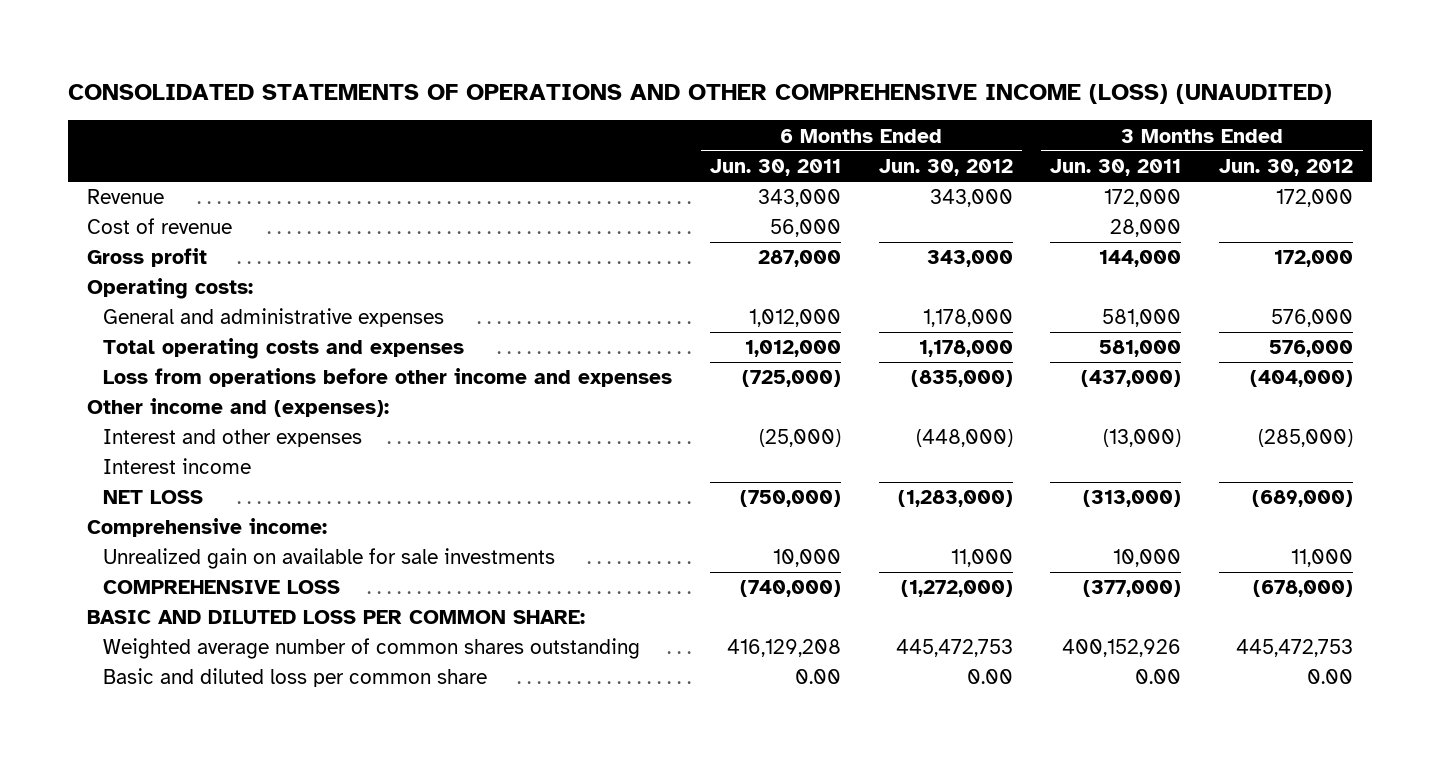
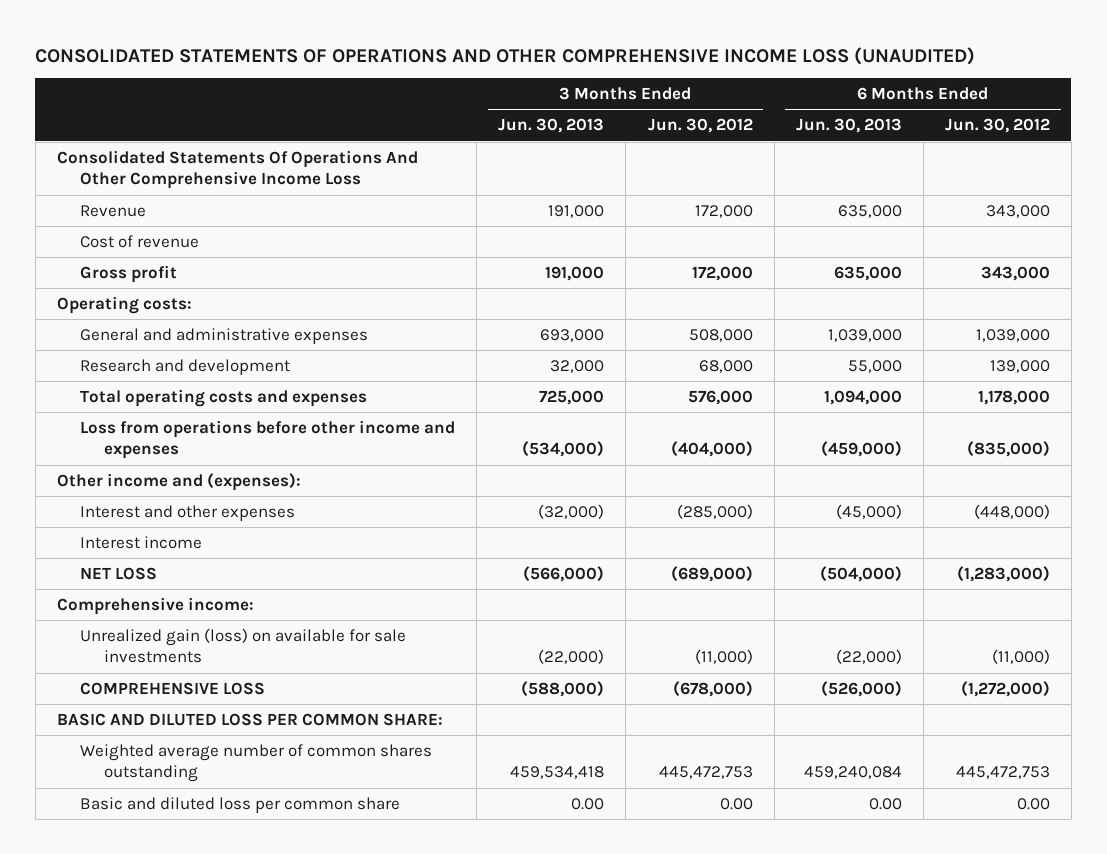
[68,84,1333,105] CONSOLIDATED STATEMENTS OF OPERATIONS AND OTHER COMPREHENSIVE INCOME (LOSS) (UNAUDITED) -> [35,46,976,65] CONSOLIDATED STATEMENTS OF OPERATIONS AND OTHER COMPREHENSIVE INCOME LOSS (UNAUDITED)
[709,159,841,177] Jun. 30, 2011 -> none
[1050,159,1182,177] Jun. 30, 2011 -> none
none -> [498,118,605,134] Jun. 30, 2013
none -> [795,118,902,134] Jun. 30, 2013
none -> [56,149,418,190] Consolidated Statements Of Operations And Other Comprehensive Income Loss
[922,309,1013,328] 1,178,000 -> [975,328,1050,342] 1,039,000
[1271,309,1354,328] 576,000 -> [688,328,753,342] 508,000
none -> [80,358,291,375] Research and development
[103,548,556,570] Unrealized gain on available for sale investments -> [80,627,407,664] Unrealized gain (loss) on available for sale investments
[950,549,1013,568] 11,000 -> [991,649,1050,665] (11,000)
[1291,549,1354,568] 11,000 -> [694,649,753,665] (11,000)

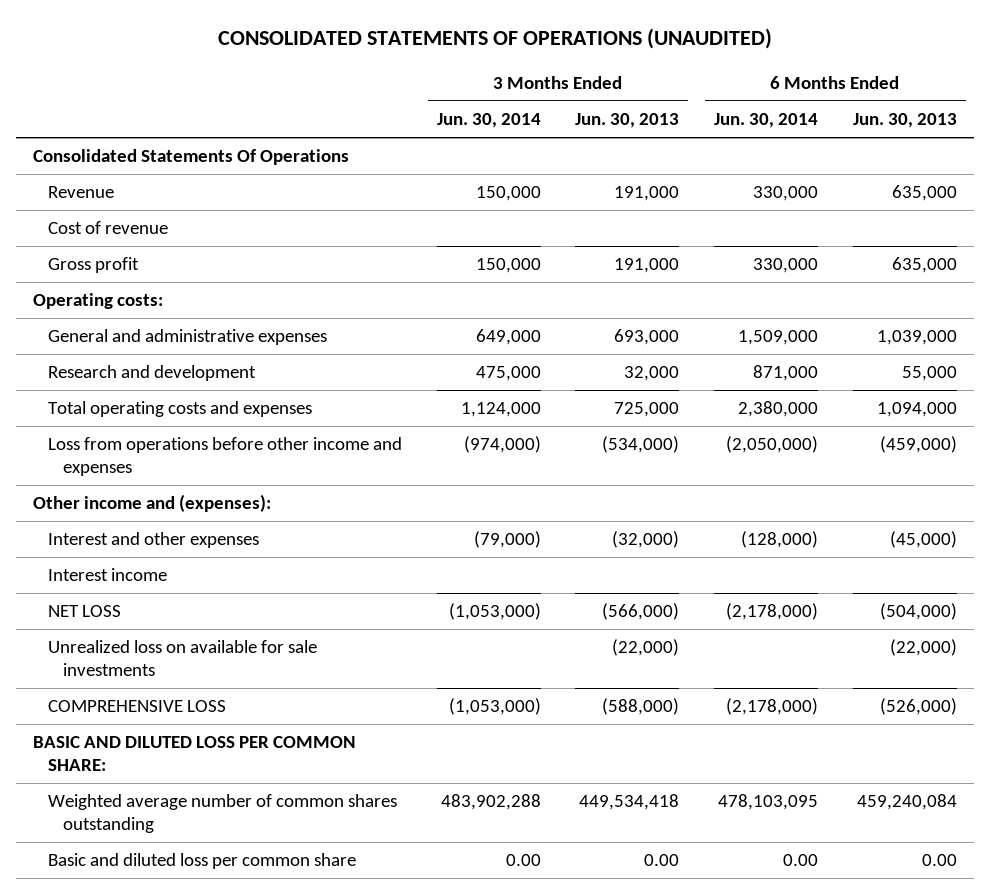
[35,46,976,65] CONSOLIDATED STATEMENTS OF OPERATIONS AND OTHER COMPREHENSIVE INCOME LOSS (UNAUDITED) -> [218,28,773,50] CONSOLIDATED STATEMENTS OF OPERATIONS (UNAUDITED)
[647,118,753,134] Jun. 30, 2012 -> none
[944,118,1050,134] Jun. 30, 2012 -> none
none -> [436,113,541,129] Jun. 30, 2014
none -> [714,113,819,129] Jun. 30, 2014
[56,149,418,190] Consolidated Statements Of Operations And Other Comprehensive Income Loss -> none
none -> [33,149,350,166] Consolidated Statements Of Operations
[56,596,254,615] Comprehensive income: -> none
[80,627,407,664] Unrealized gain (loss) on available for sale investments -> [47,640,317,676] Unrealized loss on available for sale investments
[510,766,605,780] 459,534,418 -> [579,794,680,811] 449,534,418

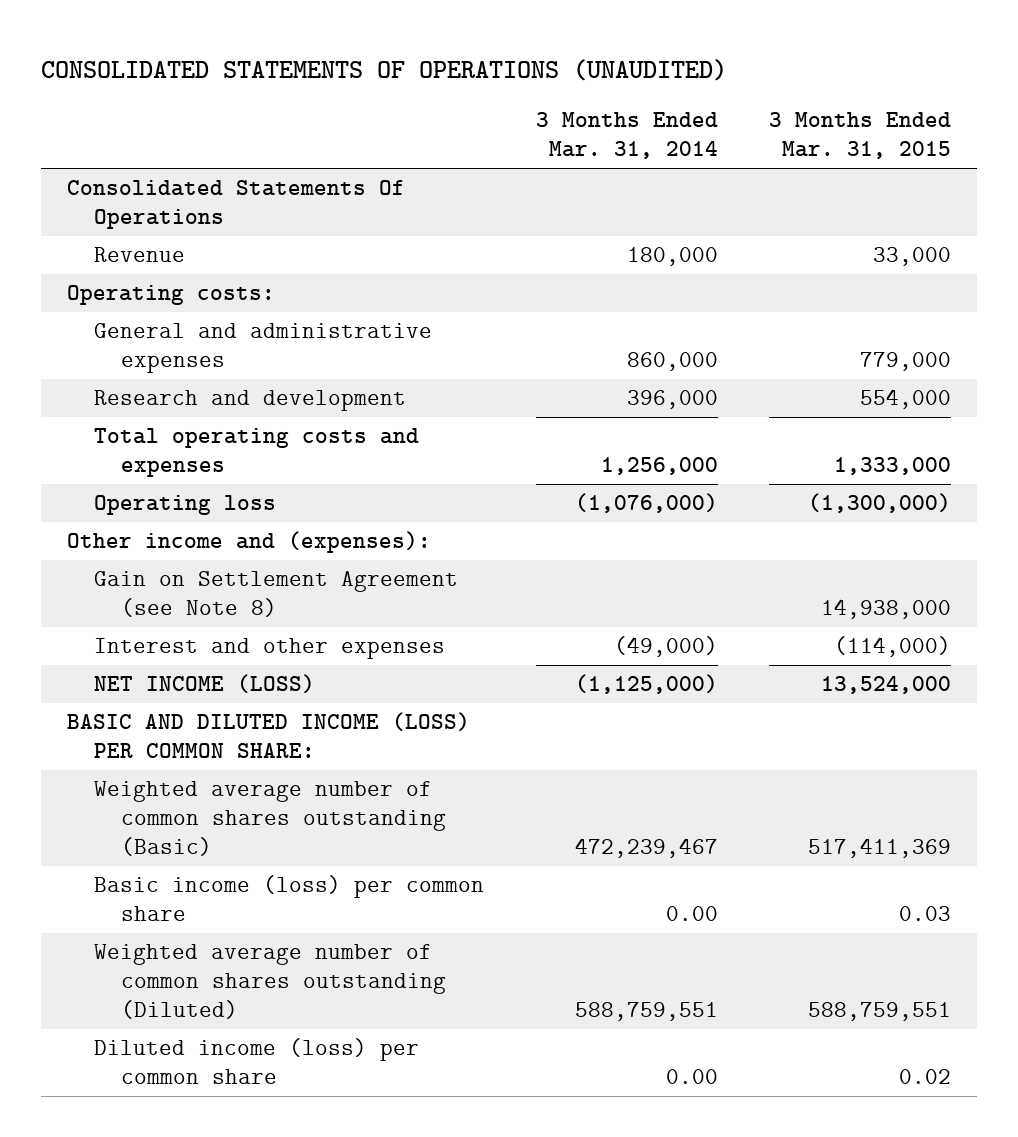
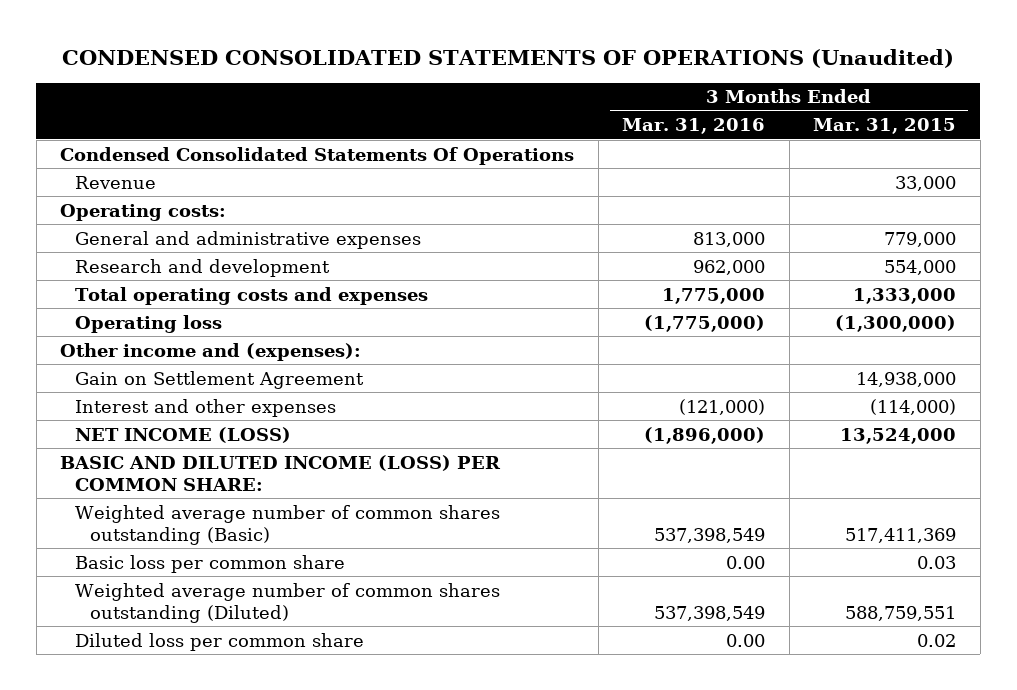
[41,58,728,81] CONSOLIDATED STATEMENTS OF OPERATIONS (UNAUDITED) -> [62,48,955,68] CONDENSED CONSOLIDATED STATEMENTS OF OPERATIONS (Unaudited)
[535,112,718,160] 3 Months Ended Mar. 31, 2014 -> none
none -> [622,118,766,135] Mar. 31, 2016
[66,180,405,230] Consolidated Statements Of Operations -> [60,146,575,165] Condensed Consolidated Statements Of Operations
[94,571,459,618] Gain on Settlement Agreement (see Note 8) -> [75,370,365,389] Gain on Settlement Agreement
[94,875,485,922] Basic income (loss) per common share -> [75,554,346,573] Basic loss per common share
[94,1038,420,1085] Diluted income (loss) per common share -> [75,632,365,651] Diluted loss per common share

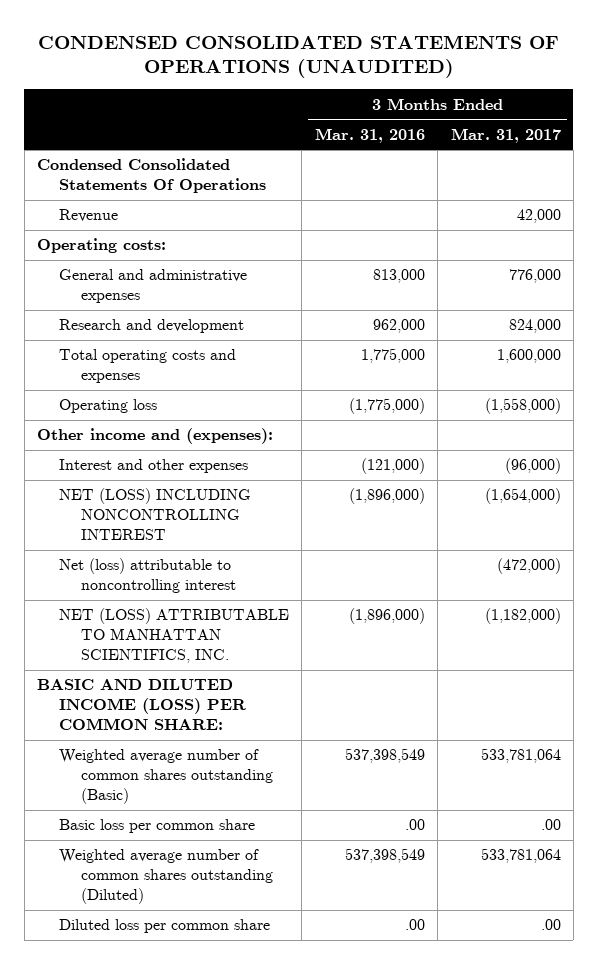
[62,48,955,68] CONDENSED CONSOLIDATED STATEMENTS OF OPERATIONS (Unaudited) -> [37,34,559,79] CONDENSED CONSOLIDATED STATEMENTS OF OPERATIONS (UNAUDITED)
[813,118,957,135] Mar. 31, 2015 -> none
none -> [450,127,561,143] Mar. 31, 2017
[75,370,365,389] Gain on Settlement Agreement -> none
none -> [58,488,251,541] NET (LOSS) INCLUDING NONCONTROLLING INTEREST
none -> [58,558,236,594] Net (loss) attributable to noncontrolling interest
[75,426,292,443] NET INCOME (LOSS) -> [58,608,289,664] NET (LOSS) ATTRIBUTABLE TO MANHATTAN SCIENTIFICS, INC.
[726,555,766,569] 0.00 -> [404,819,425,831] .00
[726,633,766,647] 0.00 -> [404,919,425,931] .00

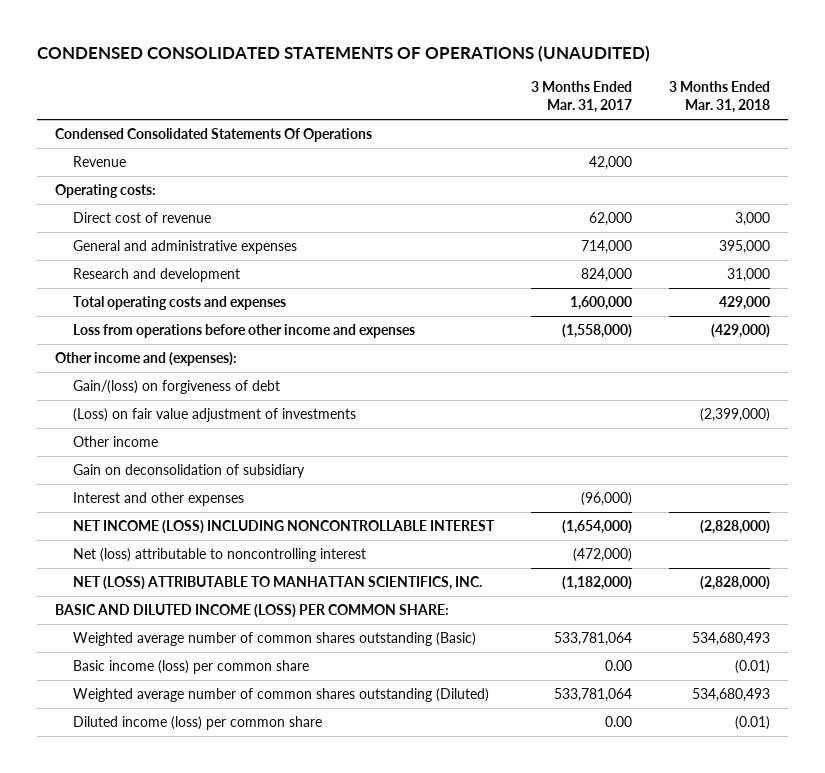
[314,127,425,143] Mar. 31, 2016 -> none
none -> [668,81,770,113] 3 Months Ended Mar. 31, 2018
none -> [72,212,211,224] Direct cost of revenue
[508,269,561,284] 776,000 -> [580,240,632,255] 714,000
[58,399,157,414] Operating loss -> [72,324,415,339] Loss from operations before other income and expenses
none -> [72,380,280,395] Gain/(loss) on forgiveness of debt
none -> [72,408,356,423] (Loss) on fair value adjustment of investments
none -> [72,436,158,448] Other income
none -> [72,464,305,479] Gain on deconsolidation of subsidiary
[58,488,251,541] NET (LOSS) INCLUDING NONCONTROLLING INTEREST -> [72,520,495,535] NET INCOME (LOSS) INCLUDING NONCONTROLLABLE INTEREST
[58,819,255,834] Basic loss per common share -> [72,660,309,675] Basic income (loss) per common share
[540,819,561,831] .00 -> [604,660,632,672] 0.00
[58,919,270,934] Diluted loss per common share -> [72,716,322,731] Diluted income (loss) per common share
[540,919,561,931] .00 -> [604,716,632,728] 0.00

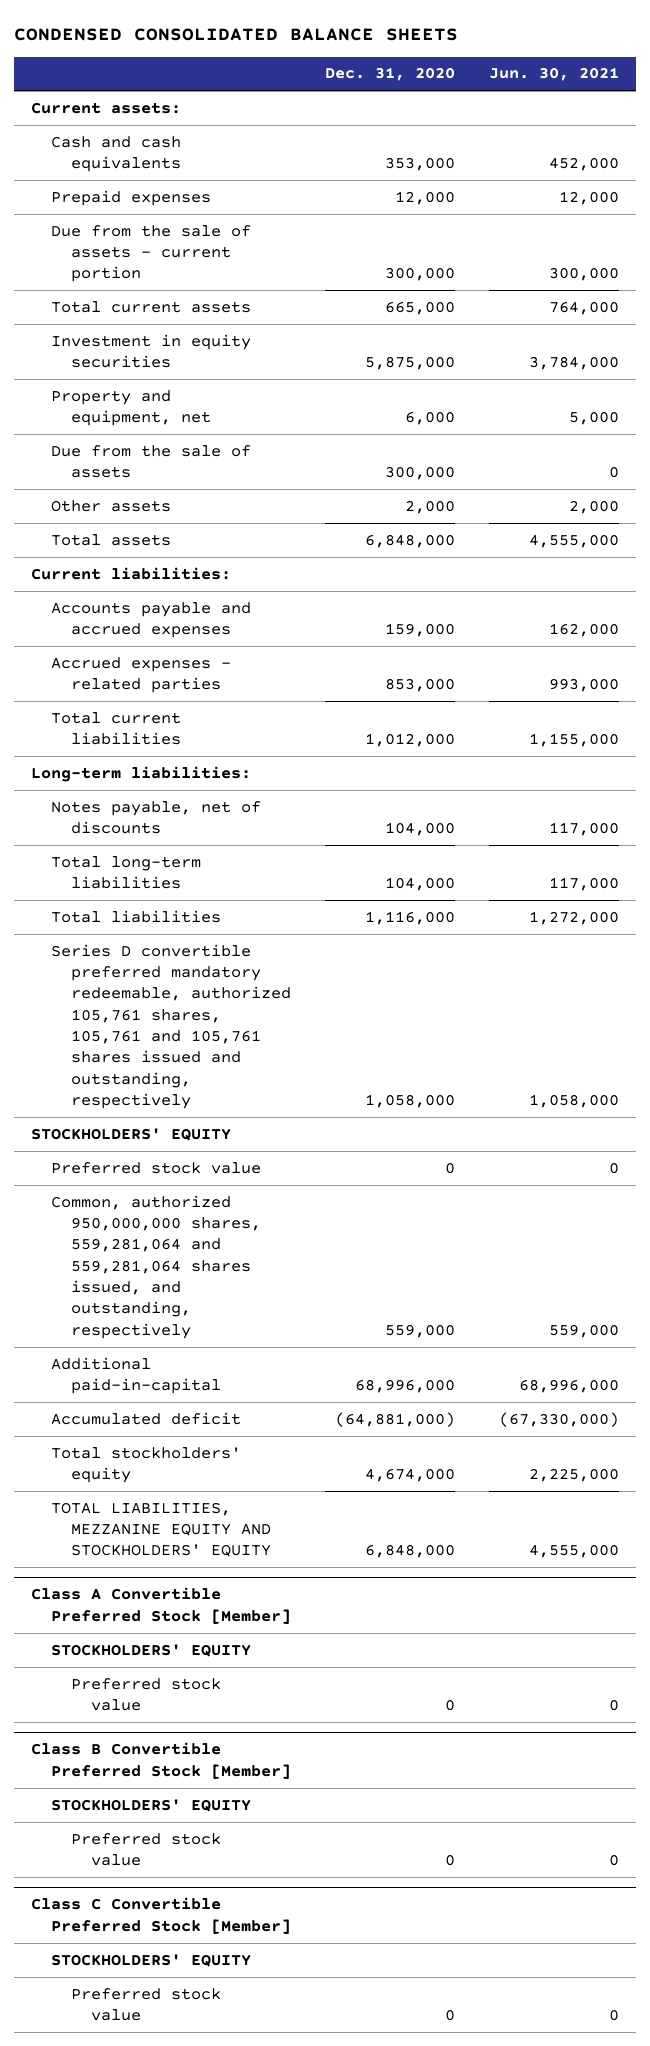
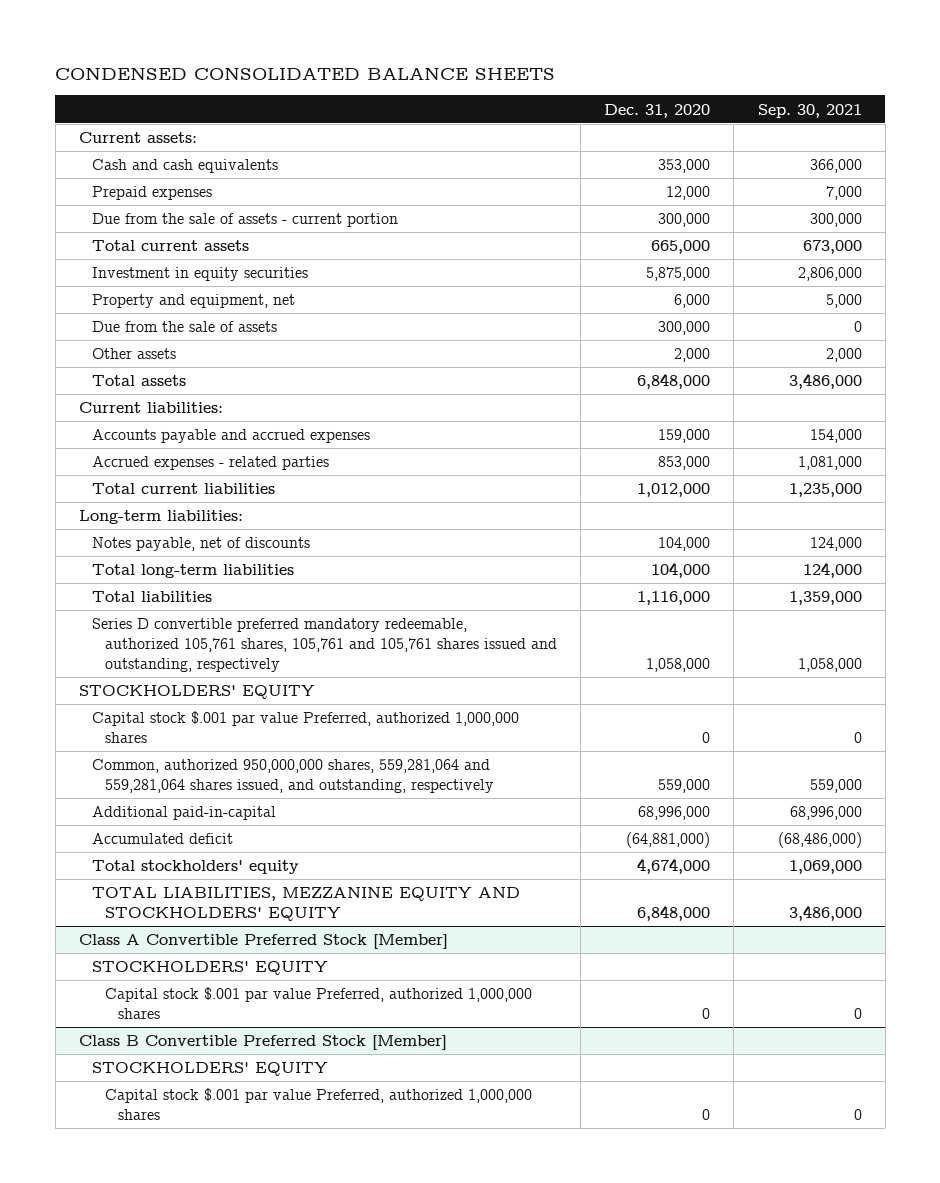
[488,67,619,82] Jun. 30, 2021 -> none
none -> [757,103,862,118] Sep. 30, 2021
[50,1161,261,1174] Preferred stock value -> [91,711,519,743] Capital stock $.001 par value Preferred, authorized 1,000,000 shares
[70,1677,221,1712] Preferred stock value -> [104,987,532,1019] Capital stock $.001 par value Preferred, authorized 1,000,000 shares
[30,1897,291,1934] Class C Convertible Preferred Stock [Member] -> none
[50,1953,251,1967] STOCKHOLDERS' EQUITY -> none
[70,1987,221,2022] Preferred stock value -> none
[70,1832,221,1867] Preferred stock value -> [104,1088,532,1120] Capital stock $.001 par value Preferred, authorized 1,000,000 shares

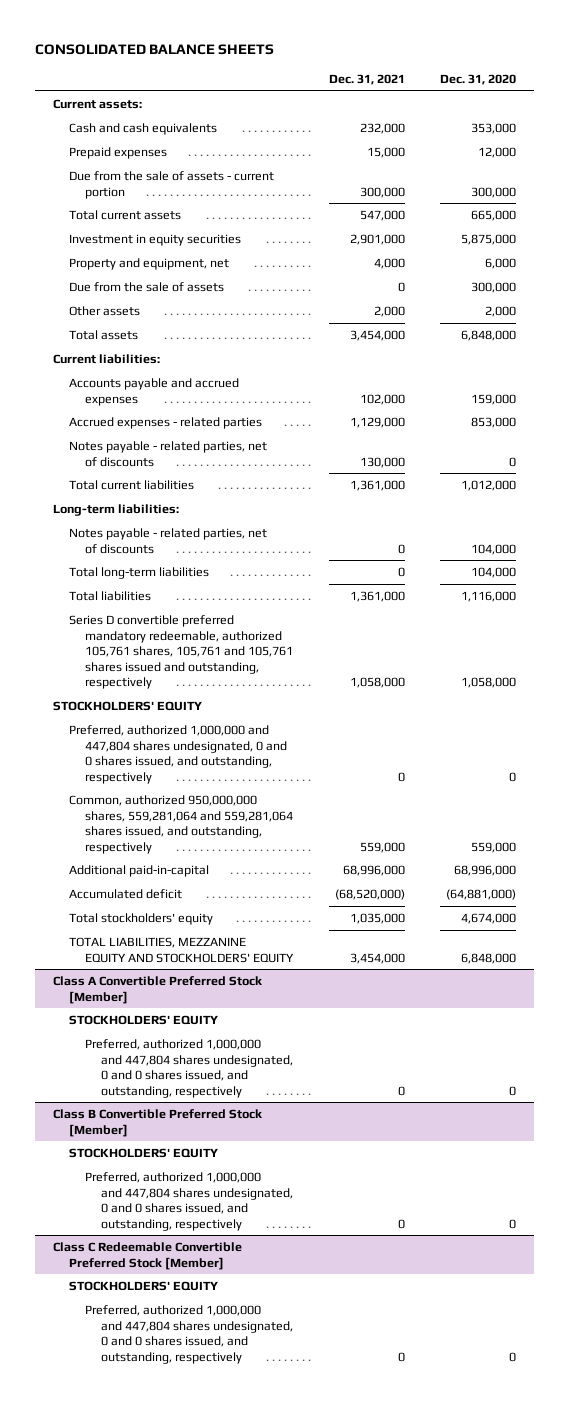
[55,66,556,80] CONDENSED CONSOLIDATED BALANCE SHEETS -> [34,44,274,56] CONSOLIDATED BALANCE SHEETS
[757,103,862,118] Sep. 30, 2021 -> none
none -> [328,74,405,86] Dec. 31, 2021
none -> [68,441,267,467] Notes payable - related parties, net of discounts
[91,537,310,552] Notes payable, net of discounts -> [68,528,267,554] Notes payable - related parties, net of discounts
[91,711,519,743] Capital stock $.001 par value Preferred, authorized 1,000,000 shares -> [68,725,287,784] Preferred, authorized 1,000,000 and 447,804 shares undesignated, 0 and 0 shares issued, and outstanding, respectively
[104,987,532,1019] Capital stock $.001 par value Preferred, authorized 1,000,000 shares -> [84,1039,293,1098] Preferred, authorized 1,000,000 and 447,804 shares undesignated, 0 and 0 shares issued, and outstanding, respectively
[104,1088,532,1120] Capital stock $.001 par value Preferred, authorized 1,000,000 shares -> [84,1172,293,1231] Preferred, authorized 1,000,000 and 447,804 shares undesignated, 0 and 0 shares issued, and outstanding, respectively
none -> [52,1242,242,1270] Class C Redeemable Convertible Preferred Stock [Member]
none -> [68,1281,218,1292] STOCKHOLDERS' EQUITY
none -> [84,1305,293,1364] Preferred, authorized 1,000,000 and 447,804 shares undesignated, 0 and 0 shares issued, and outstanding, respectively

